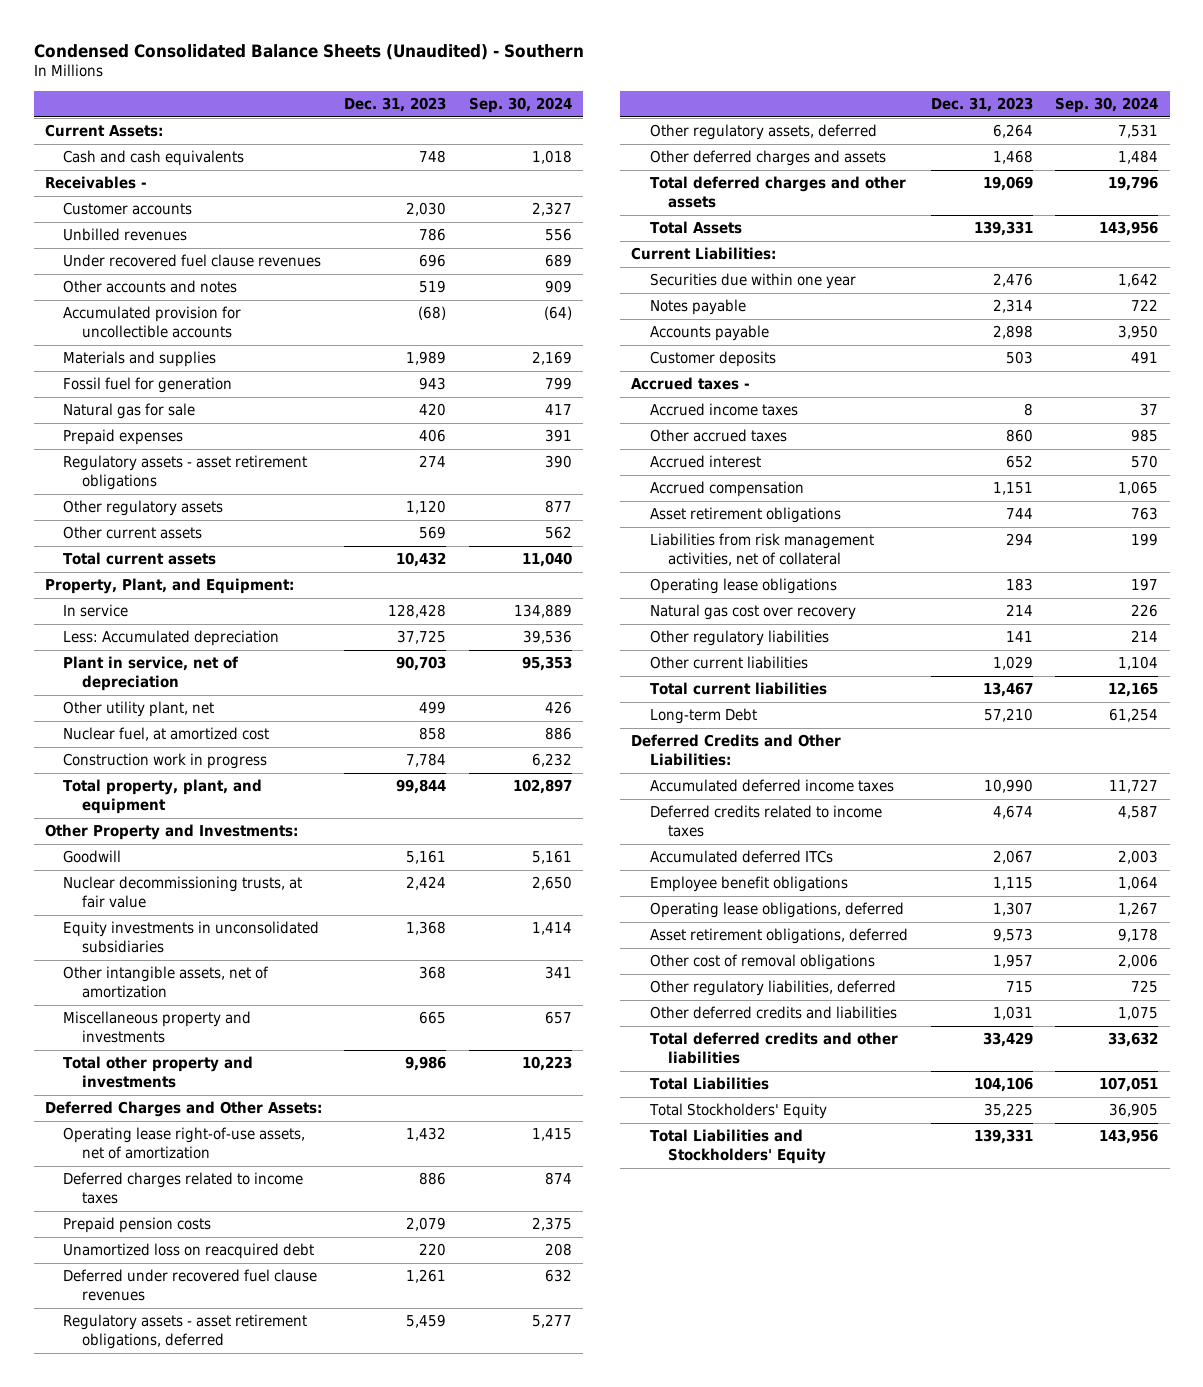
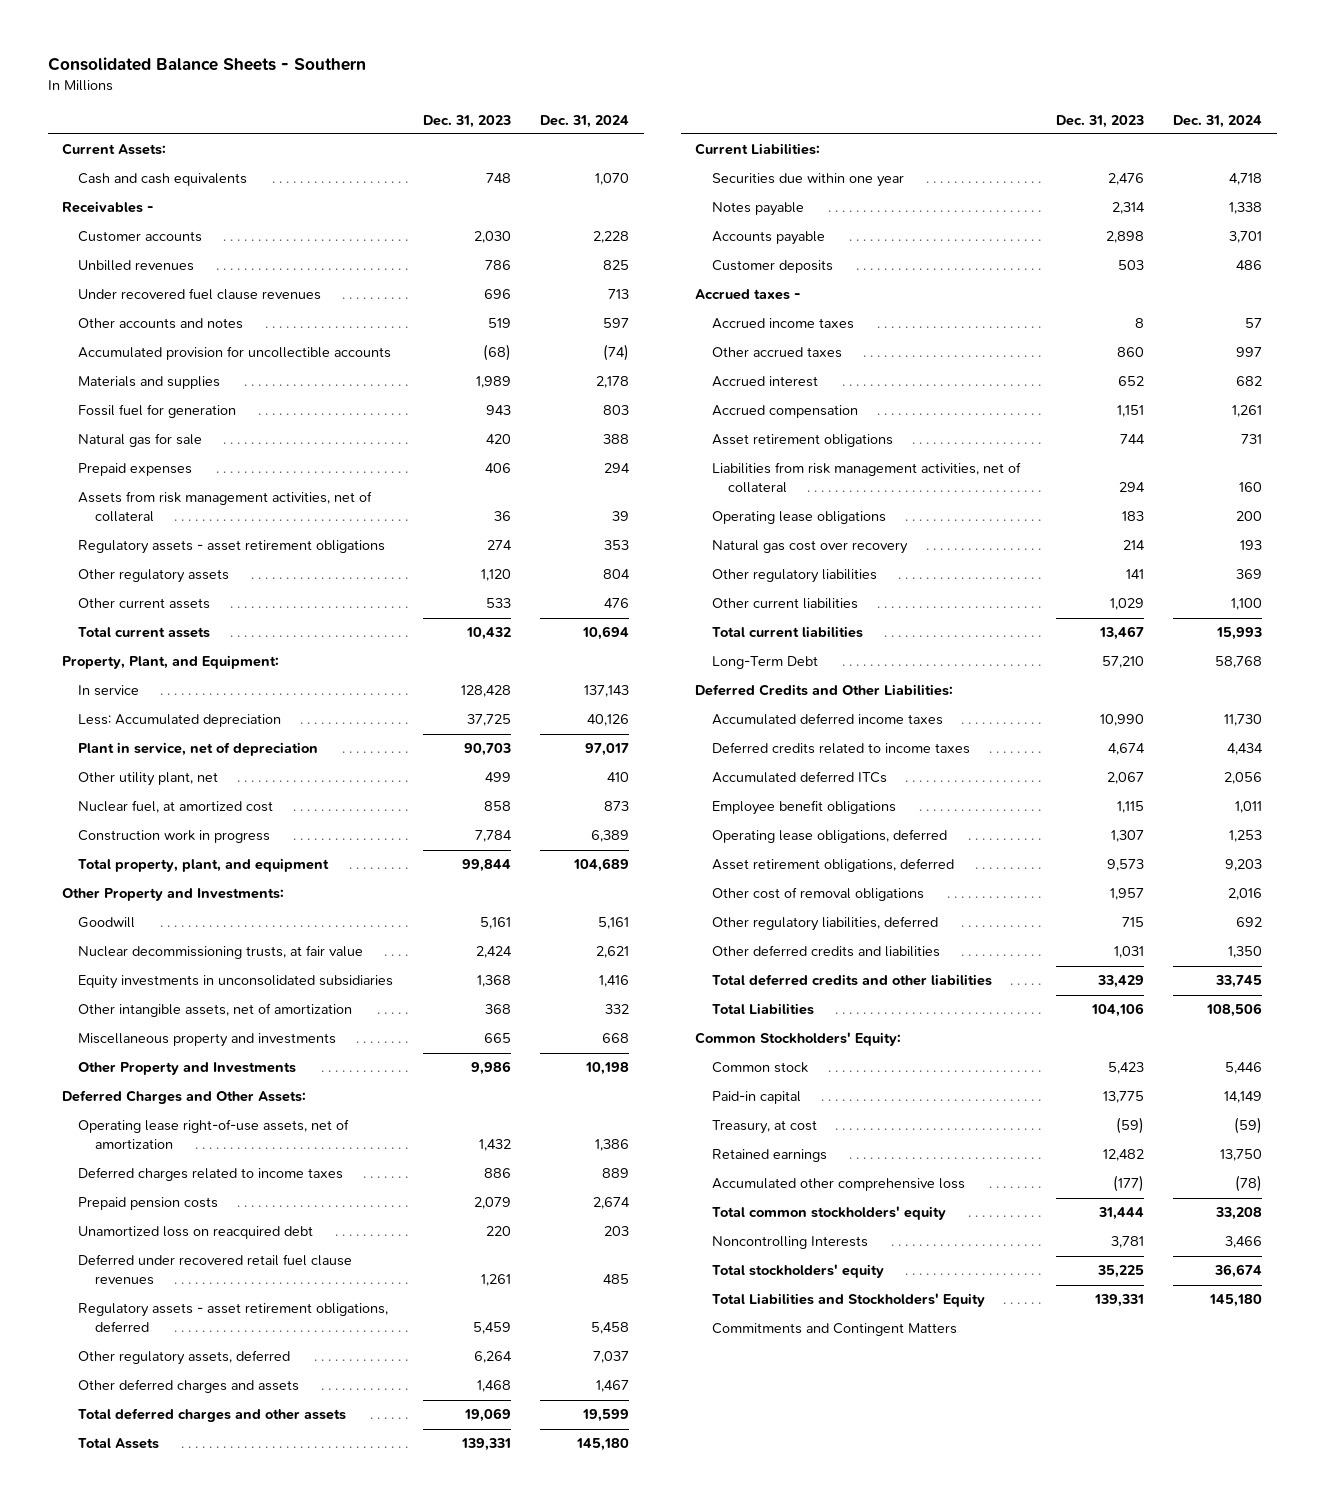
[33,43,584,60] Condensed Consolidated Balance Sheets (Unaudited) - Southern -> [47,57,366,72] Consolidated Balance Sheets - Southern
[468,97,572,114] Sep. 30, 2024 -> none
none -> [540,114,630,128] Dec. 31, 2024
none -> [78,491,373,523] Assets from risk management activities, net of collateral
[419,526,447,540] 569 -> [485,598,511,609] 533
[63,1056,254,1089] Total other property and investments -> [78,1062,297,1076] Other Property and Investments
[63,1269,318,1302] Deferred under recovered fuel clause revenues -> [78,1254,353,1286] Deferred under recovered retail fuel clause revenues
[649,708,757,725] Long-term Debt -> [711,656,818,670] Long-Term Debt
none -> [695,1032,902,1047] Common Stockholders' Equity:
none -> [711,1062,808,1074] Common stock
none -> [711,1091,801,1105] Paid-in capital
none -> [711,1120,817,1135] Treasury, at cost
none -> [711,1149,827,1163] Retained earnings
none -> [711,1178,965,1192] Accumulated other comprehensive loss
none -> [711,1206,946,1221] Total common stockholders' equity
none -> [711,1236,868,1250] Noncontrolling Interests
[648,1103,827,1120] Total Stockholders' Equity -> [711,1264,884,1279] Total stockholders' equity
none -> [711,1323,957,1337] Commitments and Contingent Matters

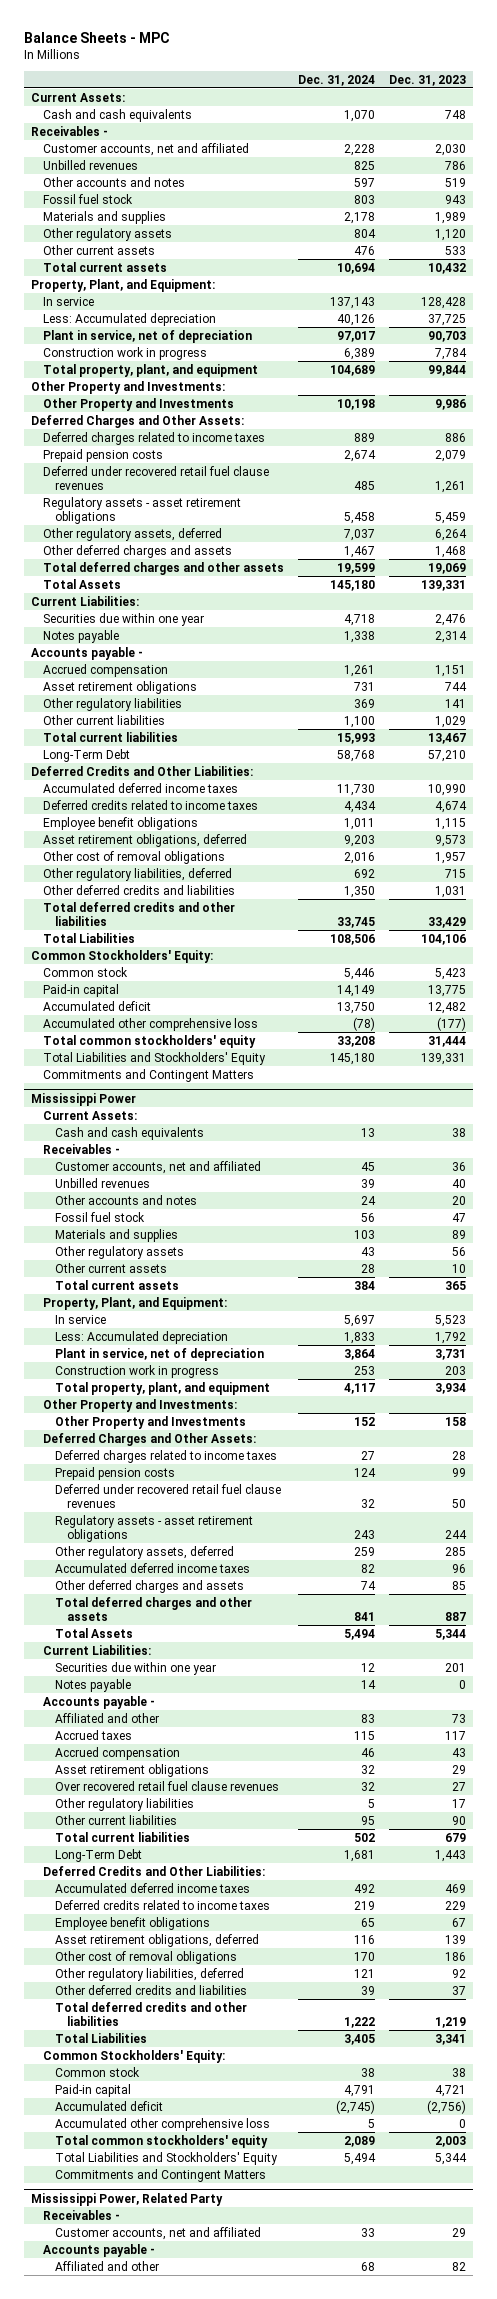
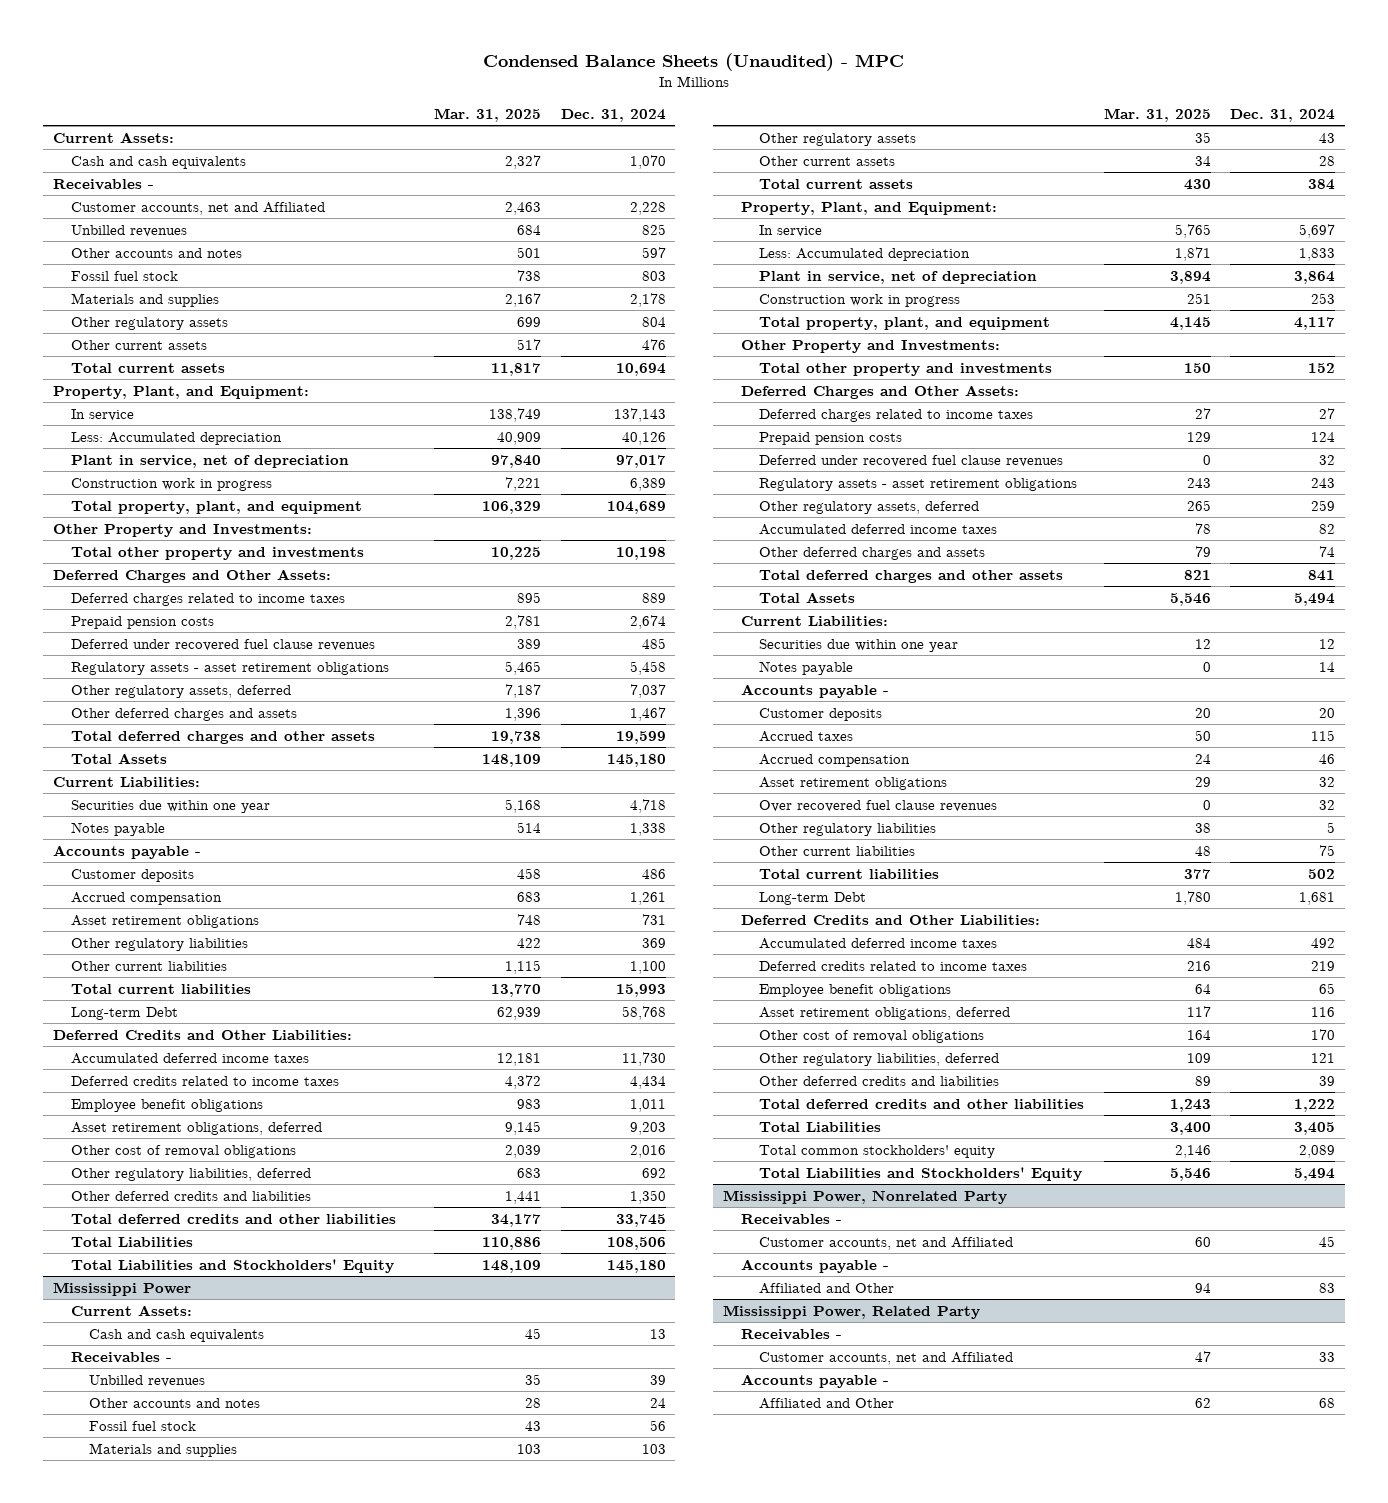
[24,31,171,43] Balance Sheets - MPC -> [483,52,905,71] Condensed Balance Sheets (Unaudited) - MPC
[388,74,466,86] Dec. 31, 2023 -> none
none -> [433,107,541,122] Mar. 31, 2025
[43,142,250,156] Customer accounts, net and affiliated -> [71,201,326,215] Customer accounts, net and Affiliated
[43,397,235,411] Other Property and Investments -> [71,546,365,560] Total other property and investments
[43,465,270,490] Deferred under recovered retail fuel clause revenues -> [71,638,376,651] Deferred under recovered fuel clause revenues
none -> [71,868,195,882] Customer deposits
[43,748,131,762] Long-Term Debt -> [71,1006,179,1020] Long-term Debt
[31,949,214,963] Common Stockholders' Equity: -> none
[43,966,129,977] Common stock -> none
[43,983,120,997] Paid-in capital -> none
[43,1000,152,1011] Accumulated deficit -> none
[43,1017,259,1031] Accumulated other comprehensive loss -> none
[43,1034,257,1048] Total common stockholders' equity -> none
[43,1068,255,1082] Commitments and Contingent Matters -> none
[54,1160,261,1174] Customer accounts, net and affiliated -> none
[54,1415,246,1429] Other Property and Investments -> [758,362,1052,376] Total other property and investments
[54,1483,281,1508] Deferred under recovered retail fuel clause revenues -> [758,454,1063,467] Deferred under recovered fuel clause revenues
[54,1712,159,1723] Affiliated and other -> none
none -> [758,707,882,721] Customer deposits
[54,1780,279,1791] Over recovered retail fuel clause revenues -> [758,799,997,812] Over recovered fuel clause revenues
[360,1815,375,1825] 95 -> [1319,844,1336,856] 75
[54,1848,142,1862] Long-Term Debt -> [758,891,866,905] Long-term Debt
[43,2049,226,2063] Common Stockholders' Equity: -> none
[54,2066,140,2077] Common stock -> none
[54,2083,131,2097] Paid-in capital -> none
[54,2100,163,2111] Accumulated deficit -> none
[54,2117,270,2131] Accumulated other comprehensive loss -> none
[54,2168,266,2182] Commitments and Contingent Matters -> none
none -> [722,1189,1007,1204] Mississippi Power, Nonrelated Party
none -> [740,1213,842,1225] Receivables -
none -> [758,1236,1013,1250] Customer accounts, net and Affiliated
none -> [740,1258,889,1273] Accounts payable -
none -> [758,1282,894,1294] Affiliated and Other
[54,2226,261,2240] Customer accounts, net and affiliated -> [758,1351,1013,1365] Customer accounts, net and Affiliated
[54,2260,159,2271] Affiliated and other -> [758,1397,894,1409] Affiliated and Other

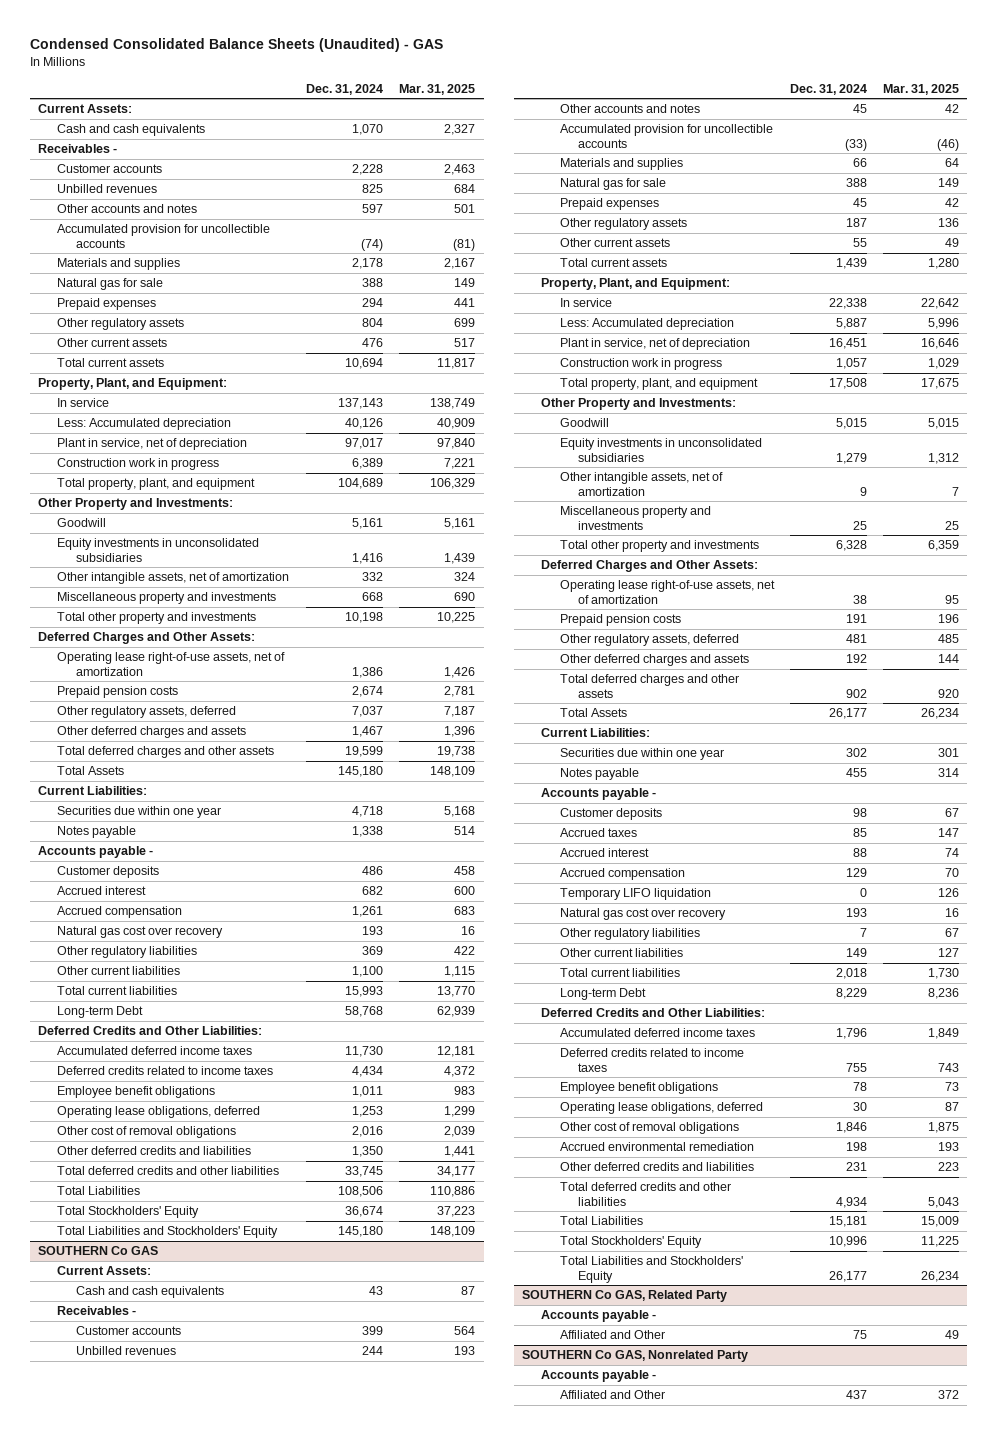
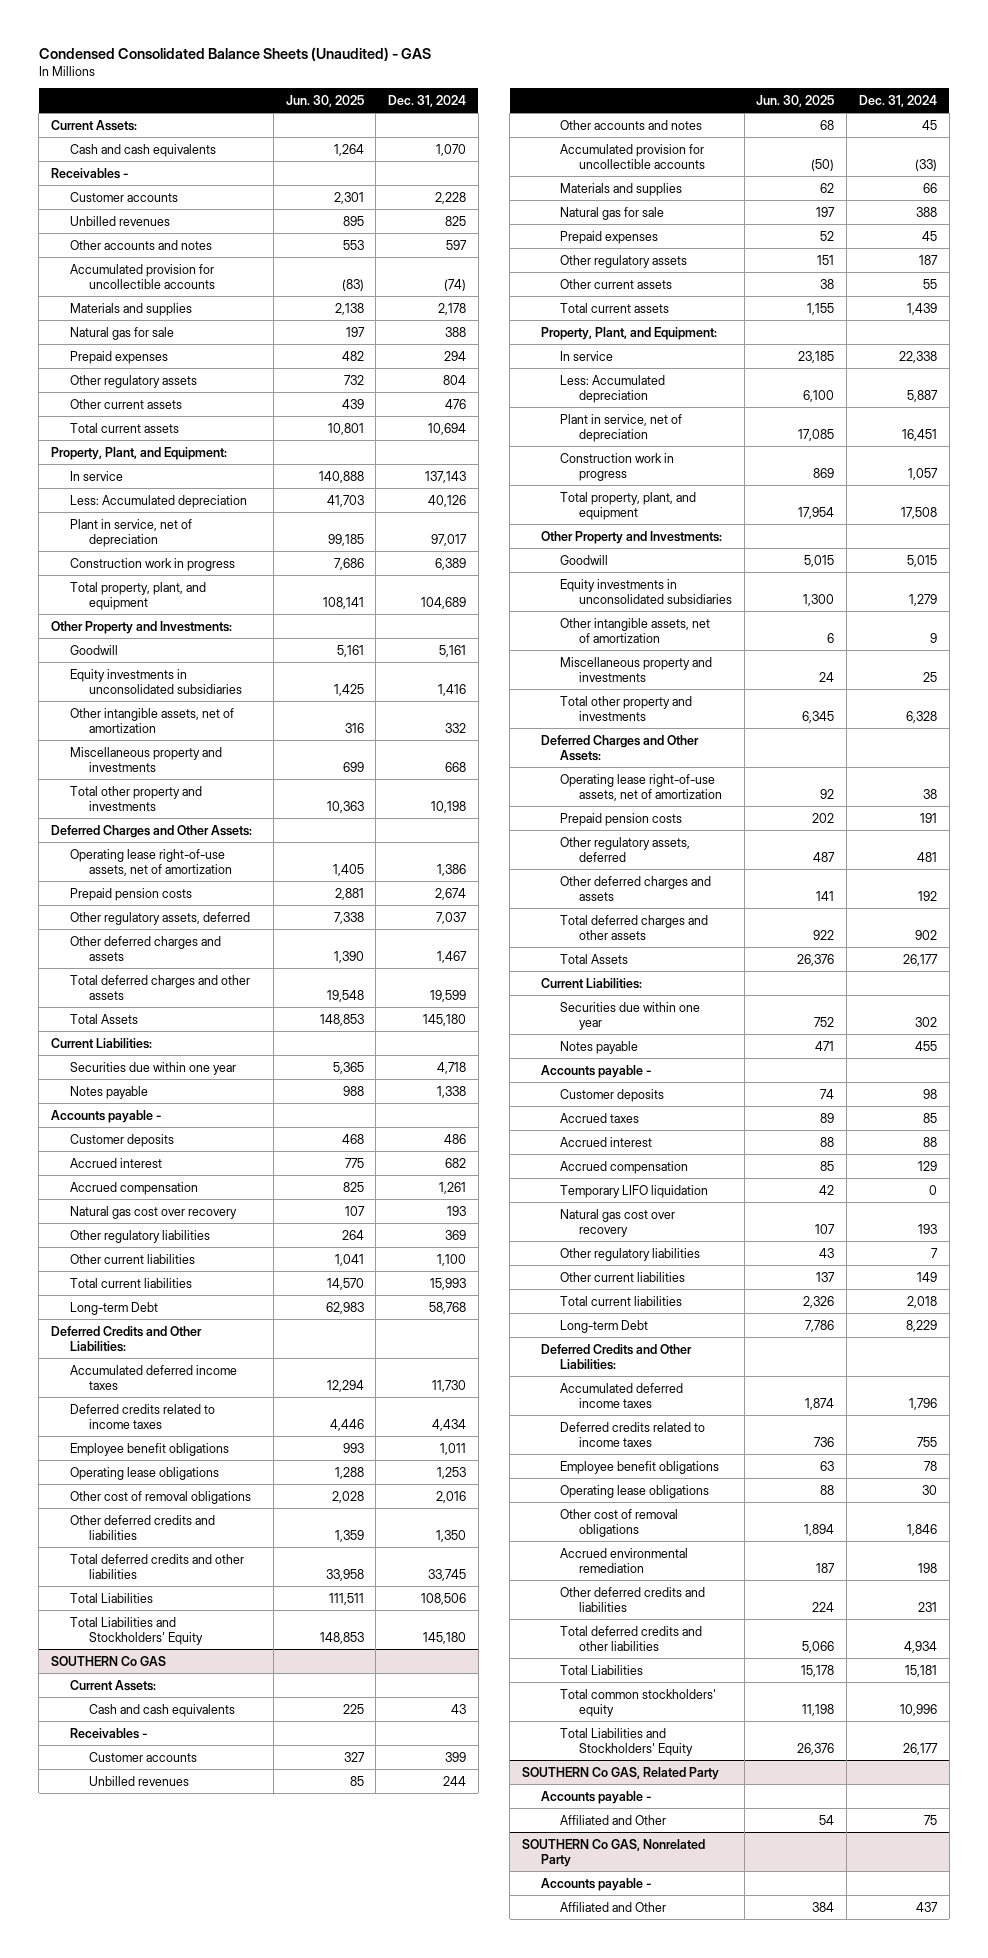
[399,83,476,95] Mar. 31, 2025 -> none
none -> [285,94,364,107] Jun. 30, 2025
[57,1106,261,1119] Operating lease obligations, deferred -> [70,1466,220,1480] Operating lease obligations
[57,1206,200,1219] Total Stockholders' Equity -> none
[559,1102,763,1115] Operating lease obligations, deferred -> [559,1484,709,1498] Operating lease obligations
[559,1236,702,1249] Total Stockholders' Equity -> [559,1688,716,1717] Total common stockholders' equity

